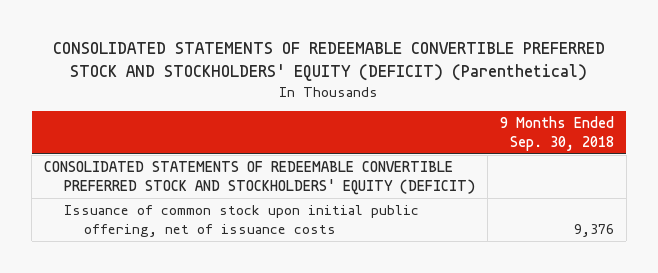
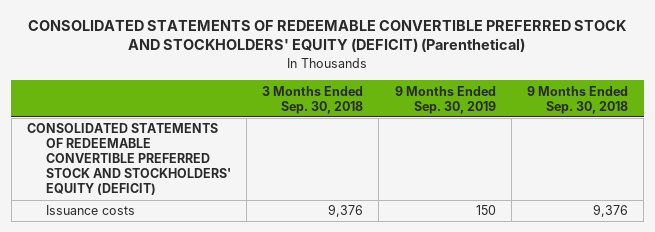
none -> [262,85,364,114] 3 Months Ended Sep. 30, 2018
none -> [394,85,496,114] 9 Months Ended Sep. 30, 2019
[64,205,420,237] Issuance of common stock upon initial public offering, net of issuance costs -> [45,205,135,216] Issuance costs

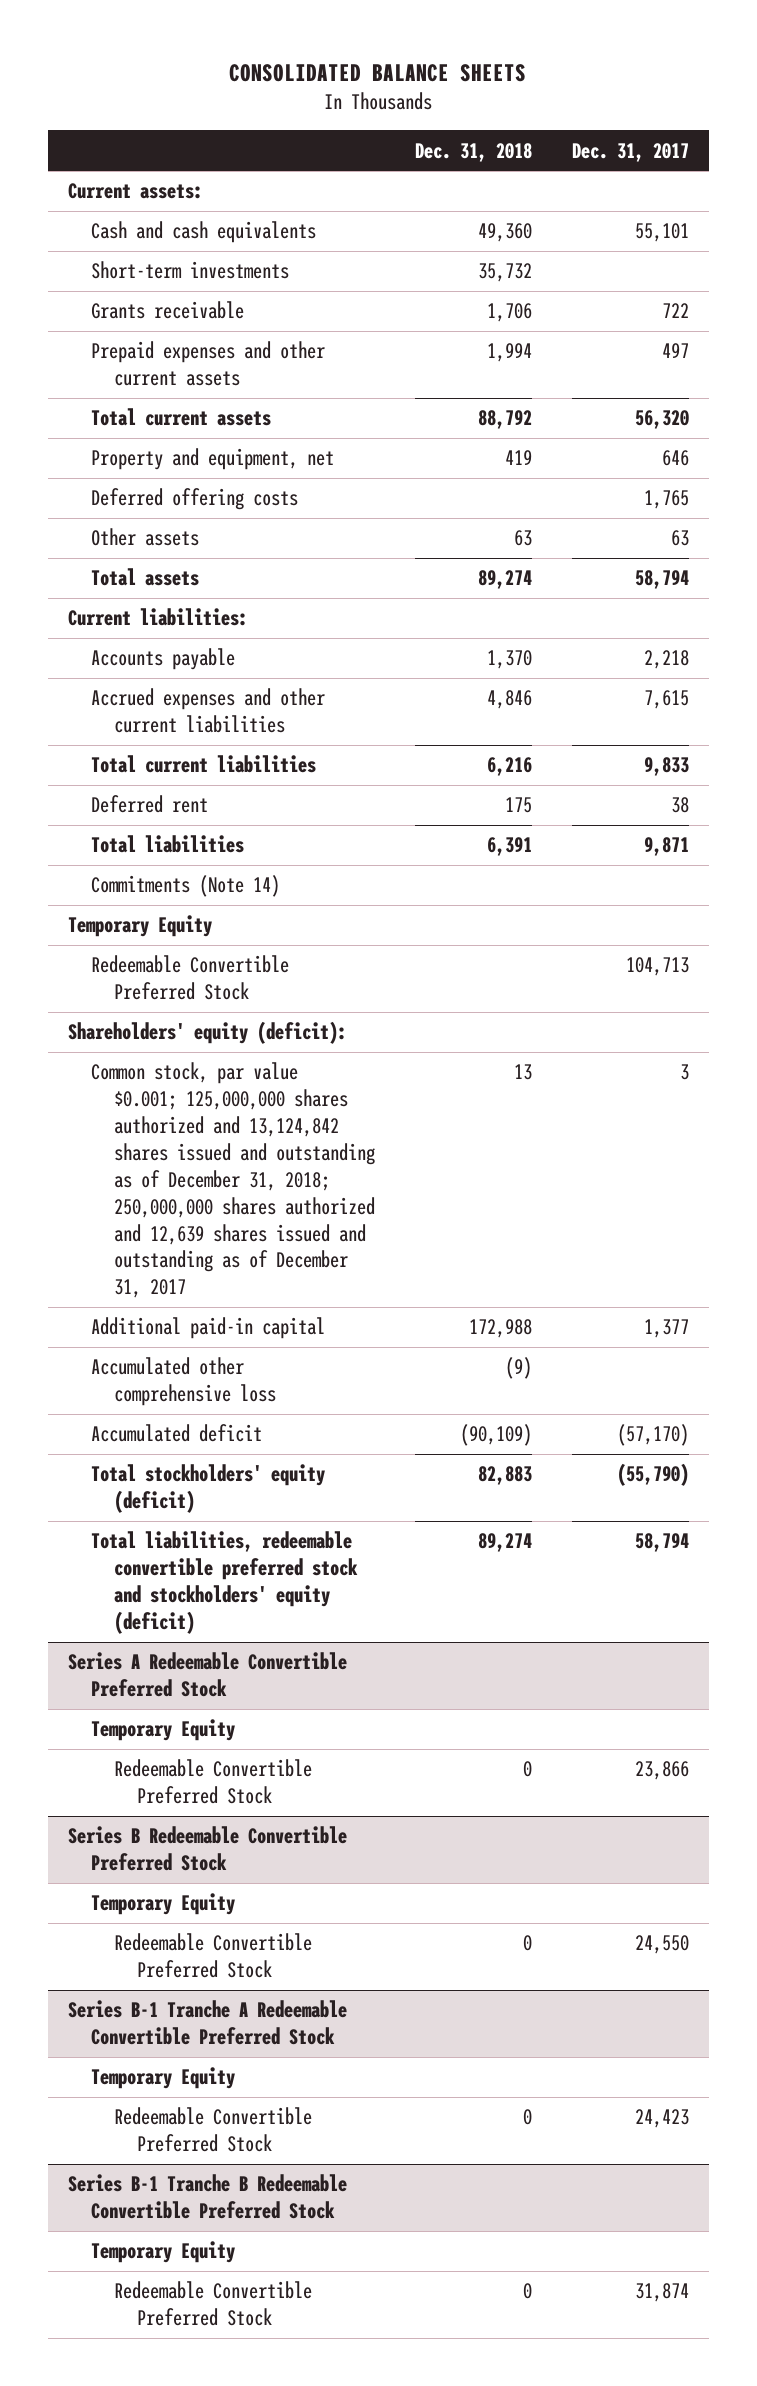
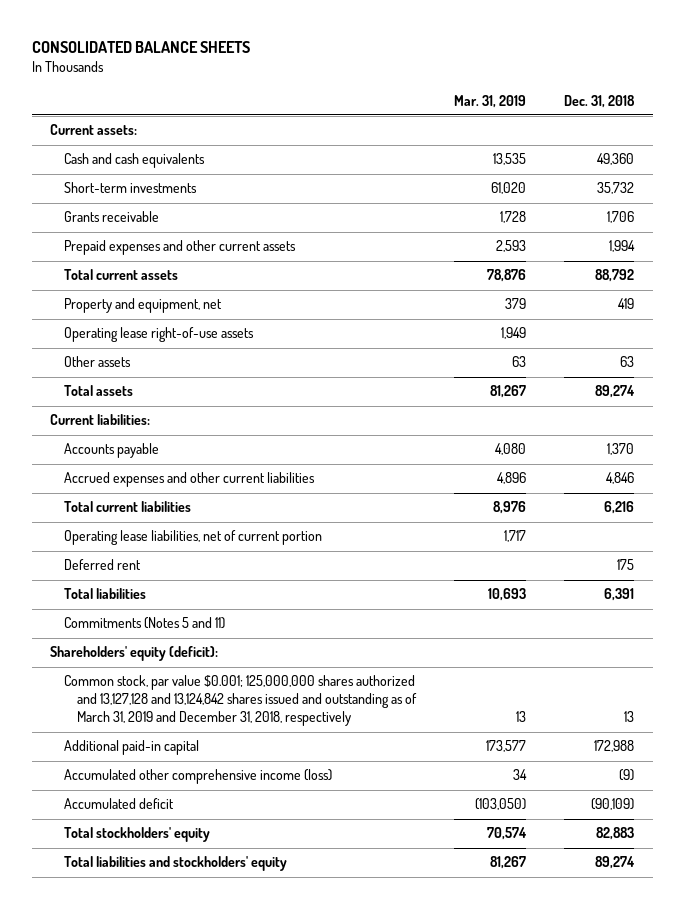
[571,142,689,162] Dec. 31, 2017 -> none
none -> [454,94,527,108] Mar. 31, 2019
[91,488,299,511] Deferred offering costs -> none
none -> [63,327,254,343] Operating lease right-of-use assets
none -> [63,530,322,546] Operating lease liabilities, net of current portion
[68,915,213,938] Temporary Equity -> none
[91,955,290,1001] Redeemable Convertible Preferred Stock -> none
[91,875,281,898] Commitments (Note 14) -> [63,617,225,630] Commitments (Notes 5 and 11)
[91,1062,376,1299] Common stock, par value $0.001; 125,000,000 shares authorized and 13,124,842 shares issued and outstanding as of December 31, 2018; 250,000,000 shares authorized and 12,639 shares issued and outstanding as of December 31, 2017 -> [63,675,418,727] Common stock, par value $0.001; 125,000,000 shares authorized and 13,127,128 and 13,124,842 shares issued and outstanding as of March 31, 2019 and December 31, 2018, respectively
[91,1357,277,1407] Accumulated other comprehensive loss -> [63,769,332,785] Accumulated other comprehensive income (loss)
[68,1652,348,1698] Series A Redeemable Convertible Preferred Stock -> none
[91,1719,236,1742] Temporary Equity -> none
[114,1759,313,1805] Redeemable Convertible Preferred Stock -> none
[68,1826,348,1872] Series B Redeemable Convertible Preferred Stock -> none
[91,1893,236,1916] Temporary Equity -> none
[114,1933,313,1979] Redeemable Convertible Preferred Stock -> none
[68,2000,348,2046] Series B-1 Tranche A Redeemable Convertible Preferred Stock -> none
[91,2067,236,2090] Temporary Equity -> none
[114,2107,313,2153] Redeemable Convertible Preferred Stock -> none
[68,2174,348,2220] Series B-1 Tranche B Redeemable Convertible Preferred Stock -> none
[91,2241,236,2264] Temporary Equity -> none
[114,2281,313,2327] Redeemable Convertible Preferred Stock -> none
[91,1464,326,1514] Total stockholders' equity (deficit) -> [63,827,210,843] Total stockholders' equity
[91,1531,359,1634] Total liabilities, redeemable convertible preferred stock and stockholders' equity (deficit) -> [63,856,287,872] Total liabilities and stockholders' equity

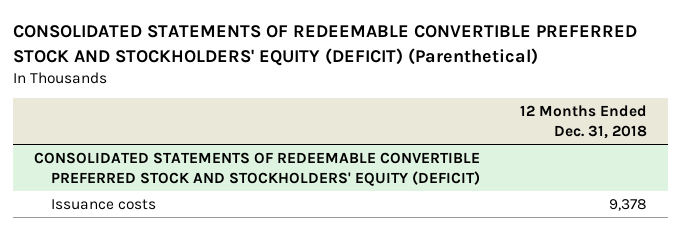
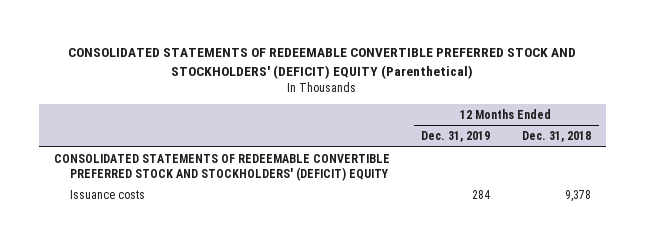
[13,25,638,66] CONSOLIDATED STATEMENTS OF REDEEMABLE CONVERTIBLE PREFERRED STOCK AND STOCKHOLDERS' EQUITY (DEFICIT) (Parenthetical) -> [68,48,577,79] CONSOLIDATED STATEMENTS OF REDEEMABLE CONVERTIBLE PREFERRED STOCK AND STOCKHOLDERS' (DEFICIT) EQUITY (Parenthetical)
none -> [421,131,491,143] Dec. 31, 2019
[33,152,480,186] CONSOLIDATED STATEMENTS OF REDEEMABLE CONVERTIBLE PREFERRED STOCK AND STOCKHOLDERS' EQUITY (DEFICIT) -> [54,154,391,181] CONSOLIDATED STATEMENTS OF REDEEMABLE CONVERTIBLE PREFERRED STOCK AND STOCKHOLDERS' (DEFICIT) EQUITY

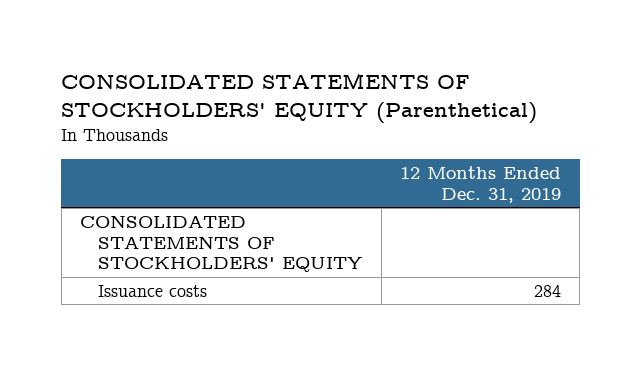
[68,48,577,79] CONSOLIDATED STATEMENTS OF REDEEMABLE CONVERTIBLE PREFERRED STOCK AND STOCKHOLDERS' (DEFICIT) EQUITY (Parenthetical) -> [61,72,538,124] CONSOLIDATED STATEMENTS OF STOCKHOLDERS' EQUITY (Parenthetical)
[521,131,591,143] Dec. 31, 2018 -> none
[54,154,391,181] CONSOLIDATED STATEMENTS OF REDEEMABLE CONVERTIBLE PREFERRED STOCK AND STOCKHOLDERS' (DEFICIT) EQUITY -> [79,214,363,273] CONSOLIDATED STATEMENTS OF STOCKHOLDERS' EQUITY

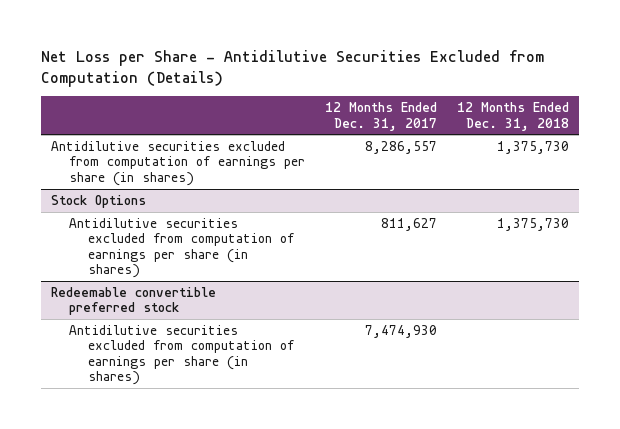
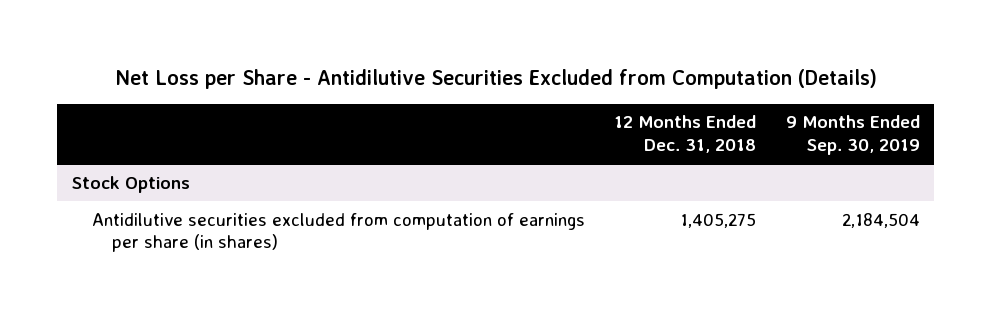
[325,102,438,131] 12 Months Ended Dec. 31, 2017 -> none
none -> [785,115,920,156] 9 Months Ended Sep. 30, 2019
[51,141,306,186] Antidilutive securities excluded from computation of earnings per share (in shares) -> none
[51,287,217,316] Redeemable convertible preferred stock -> none
[69,325,294,386] Antidilutive securities excluded from computation of earnings per share (in shares) -> none
[497,218,570,232] 1,375,730 -> [680,212,757,228] 1,405,275

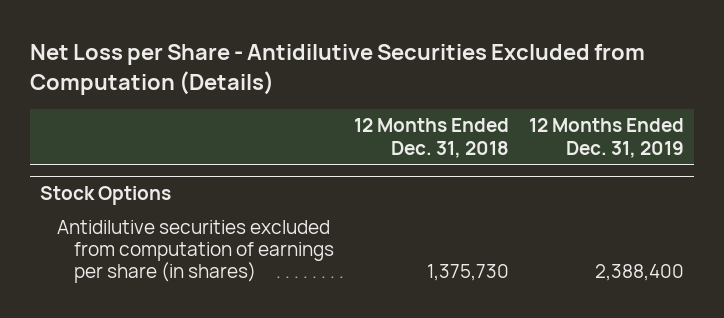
[785,115,920,156] 9 Months Ended Sep. 30, 2019 -> none
none -> [528,118,684,158] 12 Months Ended Dec. 31, 2019
[680,212,757,228] 1,405,275 -> [427,264,510,282] 1,375,730

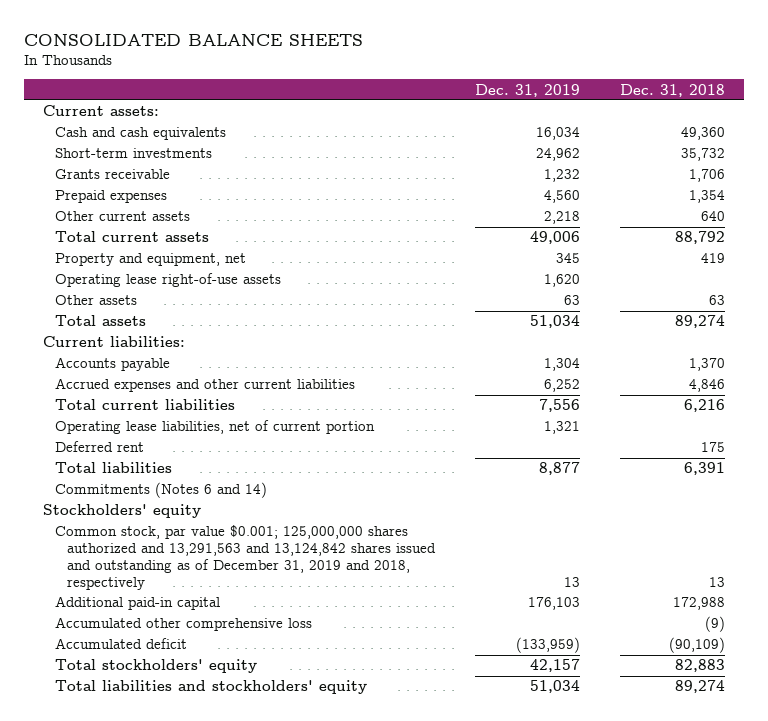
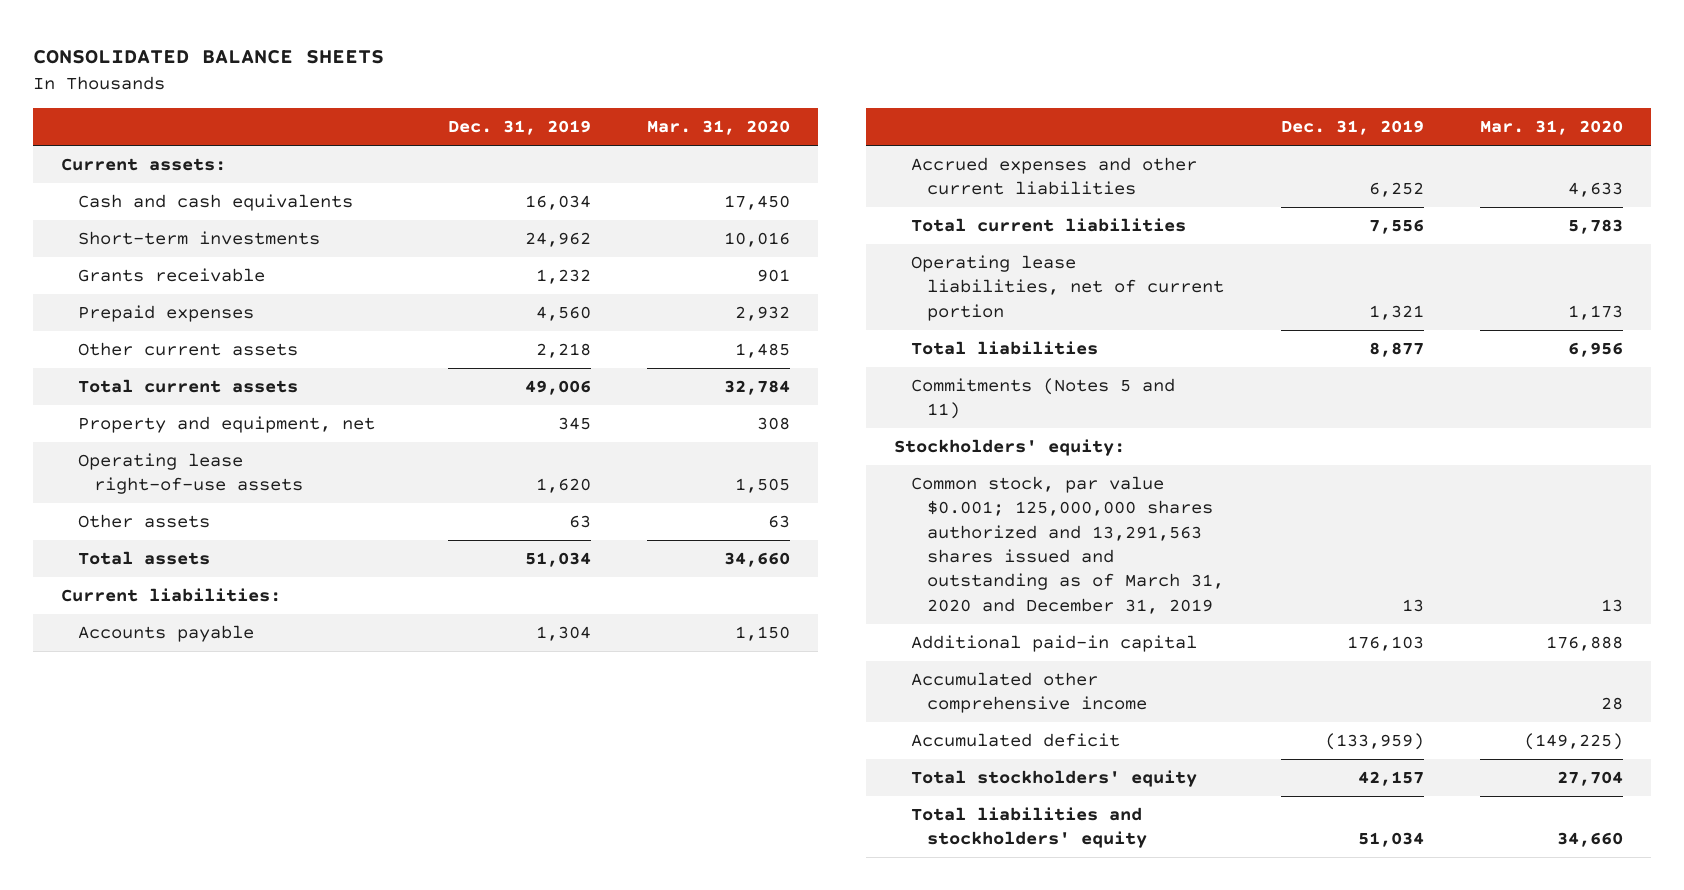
[619,83,725,97] Dec. 31, 2018 -> none
none -> [646,120,790,136] Mar. 31, 2020
[55,441,145,453] Deferred rent -> none
[55,482,268,499] Commitments (Notes 6 and 14) -> [910,378,1175,420] Commitments (Notes 5 and 11)
[43,504,202,519] Stockholders' equity -> [894,439,1126,457] Stockholders' equity:
[55,525,437,590] Common stock, par value $0.001; 125,000,000 shares authorized and 13,291,563 and 13,124,842 shares issued and outstanding as of December 31, 2019 and 2018, respectively -> [910,476,1225,614] Common stock, par value $0.001; 125,000,000 shares authorized and 13,291,563 shares issued and outstanding as of March 31, 2020 and December 31, 2019
[55,617,313,632] Accumulated other comprehensive loss -> [910,672,1148,714] Accumulated other comprehensive income

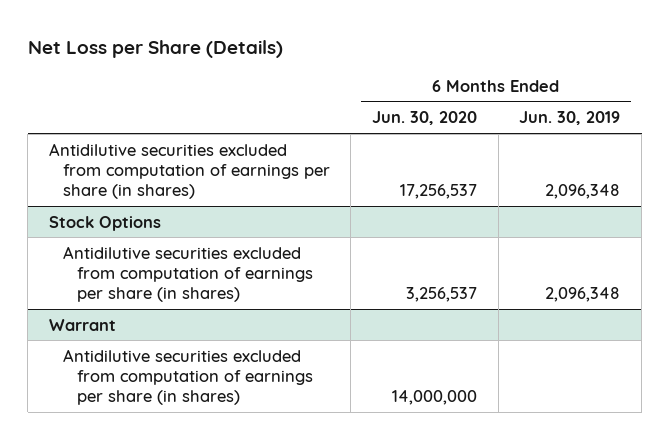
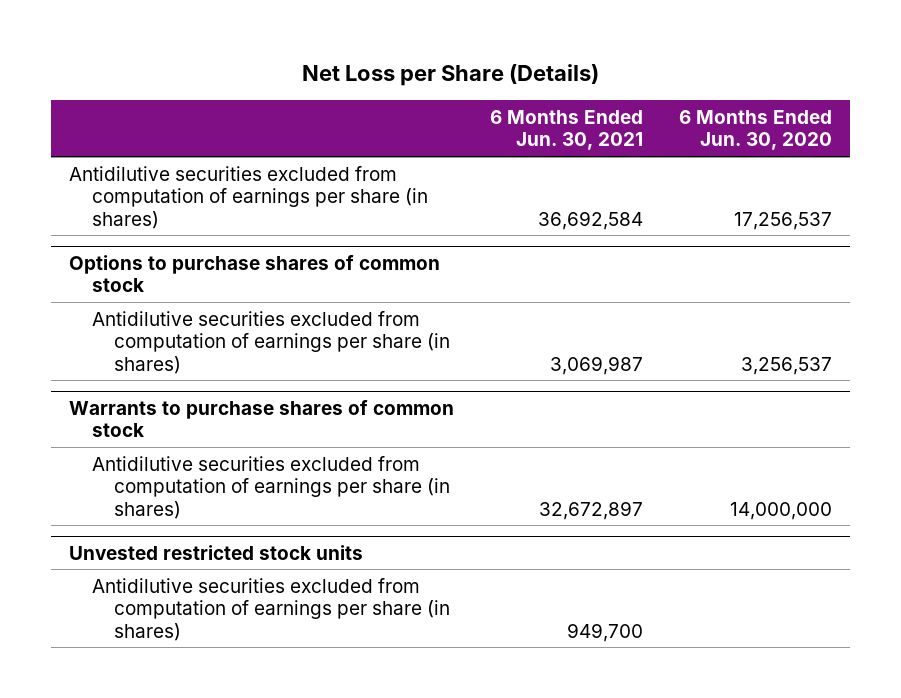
[519,111,621,126] Jun. 30, 2019 -> none
none -> [490,109,644,151] 6 Months Ended Jun. 30, 2021
[48,215,161,231] Stock Options -> [69,254,441,293] Options to purchase shares of common stock
[48,318,116,331] Warrant -> [69,399,455,438] Warrants to purchase shares of common stock
none -> [69,544,364,560] Unvested restricted stock units
none -> [91,577,451,641] Antidilutive securities excluded from computation of earnings per share (in shares)

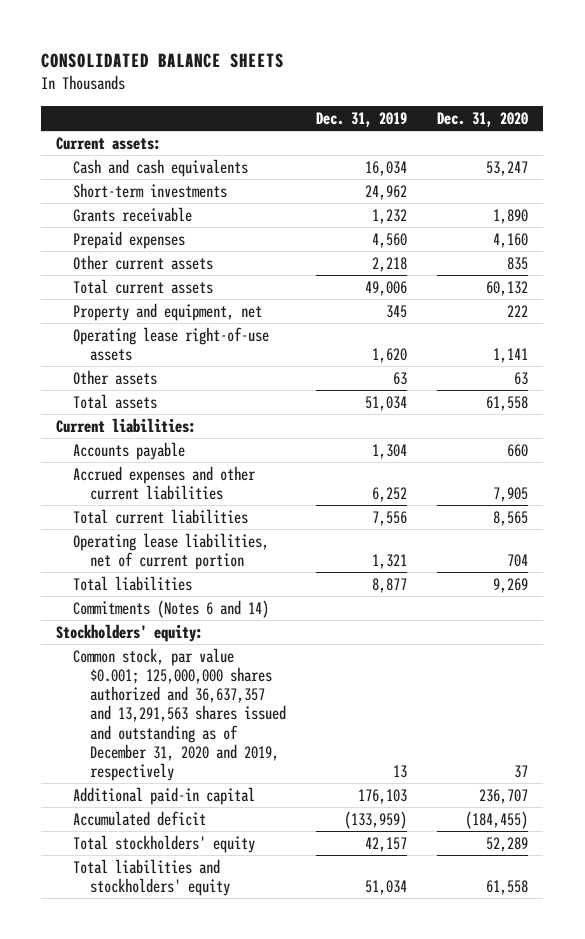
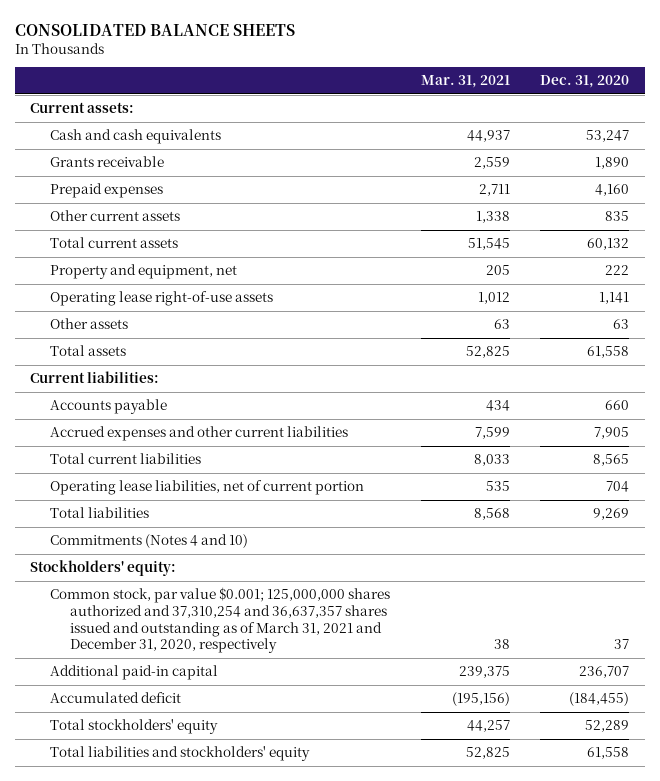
[316,111,408,127] Dec. 31, 2019 -> none
none -> [420,75,510,89] Mar. 31, 2021
[73,182,228,198] Short-term investments -> none
[73,599,270,618] Commitments (Notes 6 and 14) -> [49,534,248,549] Commitments (Notes 4 and 10)
[73,647,286,781] Common stock, par value $0.001; 125,000,000 shares authorized and 36,637,357 and 13,291,563 shares issued and outstanding as of December 31, 2020 and 2019, respectively -> [49,587,390,654] Common stock, par value $0.001; 125,000,000 shares authorized and 37,310,254 and 36,637,357 shares issued and outstanding as of March 31, 2021 and December 31, 2020, respectively

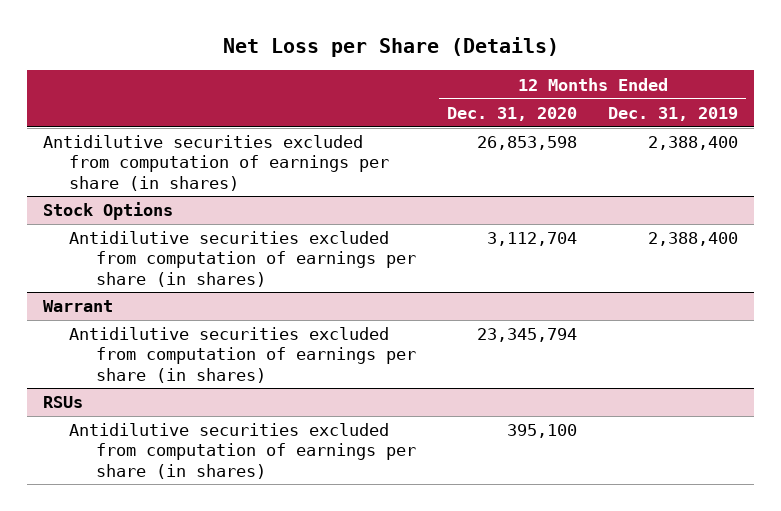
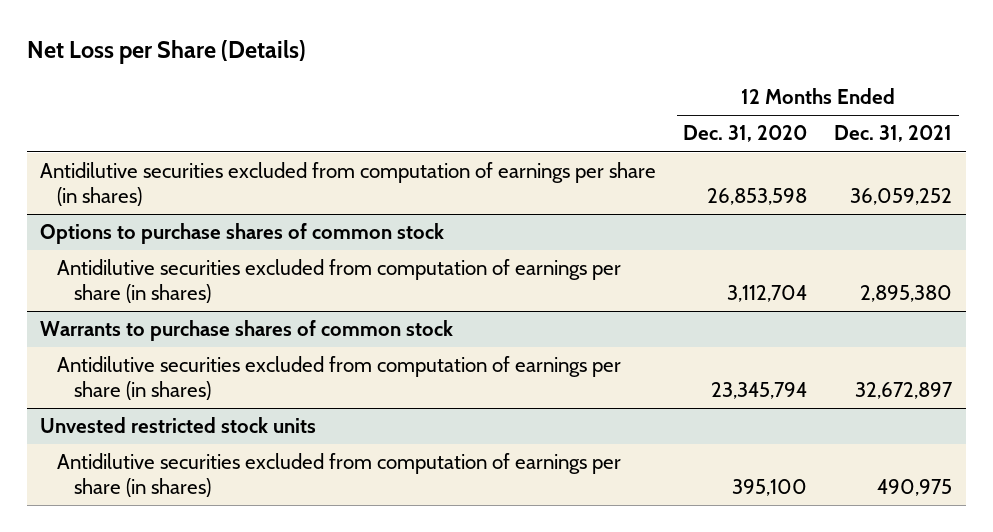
[608,106,739,121] Dec. 31, 2019 -> none
none -> [834,125,953,143] Dec. 31, 2021
[42,202,173,221] Stock Options -> [40,223,445,245] Options to purchase shares of common stock
[42,300,113,313] Warrant -> [40,320,454,342] Warrants to purchase shares of common stock
[42,396,83,409] RSUs -> [40,417,317,434] Unvested restricted stock units

